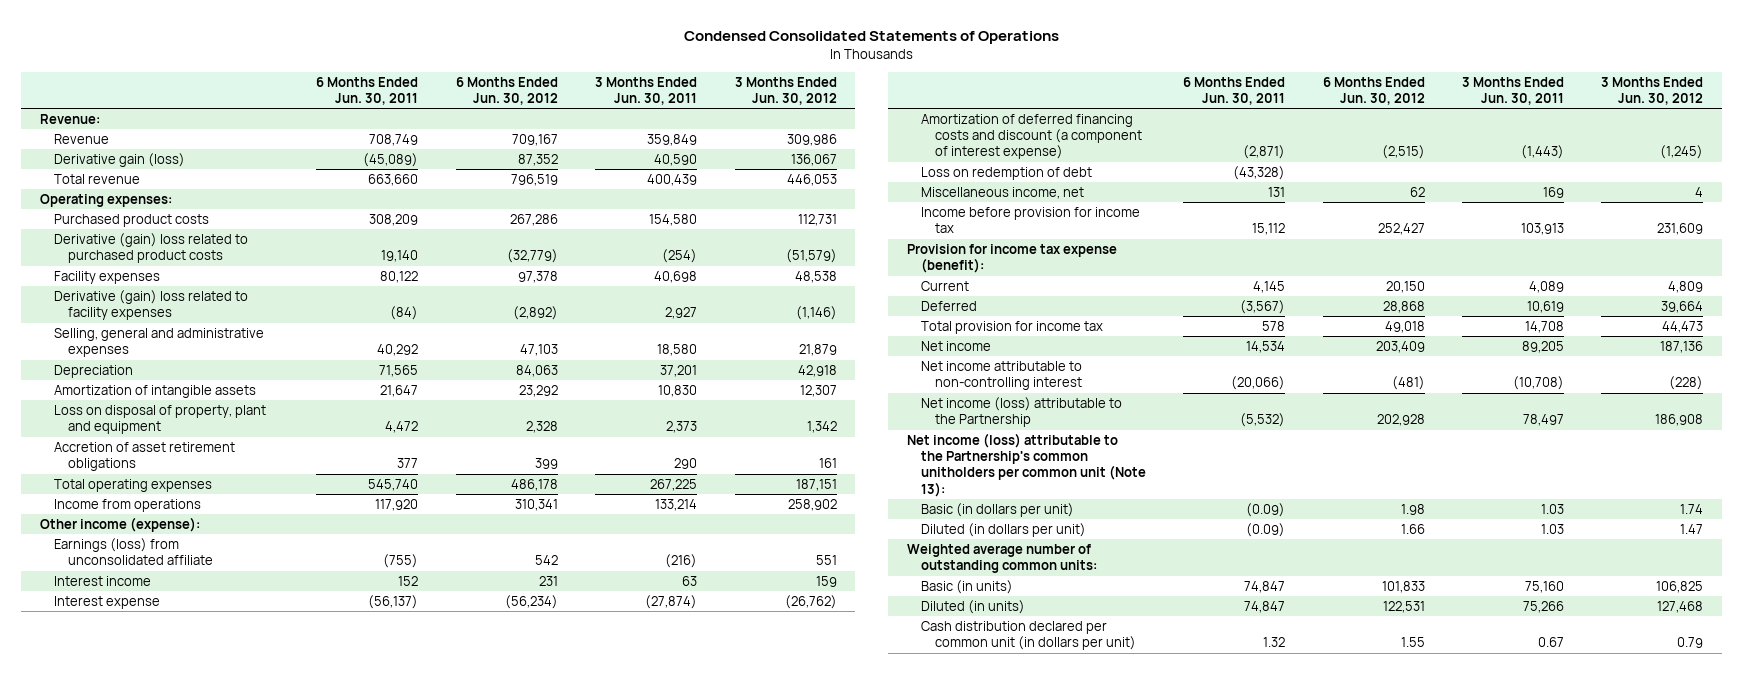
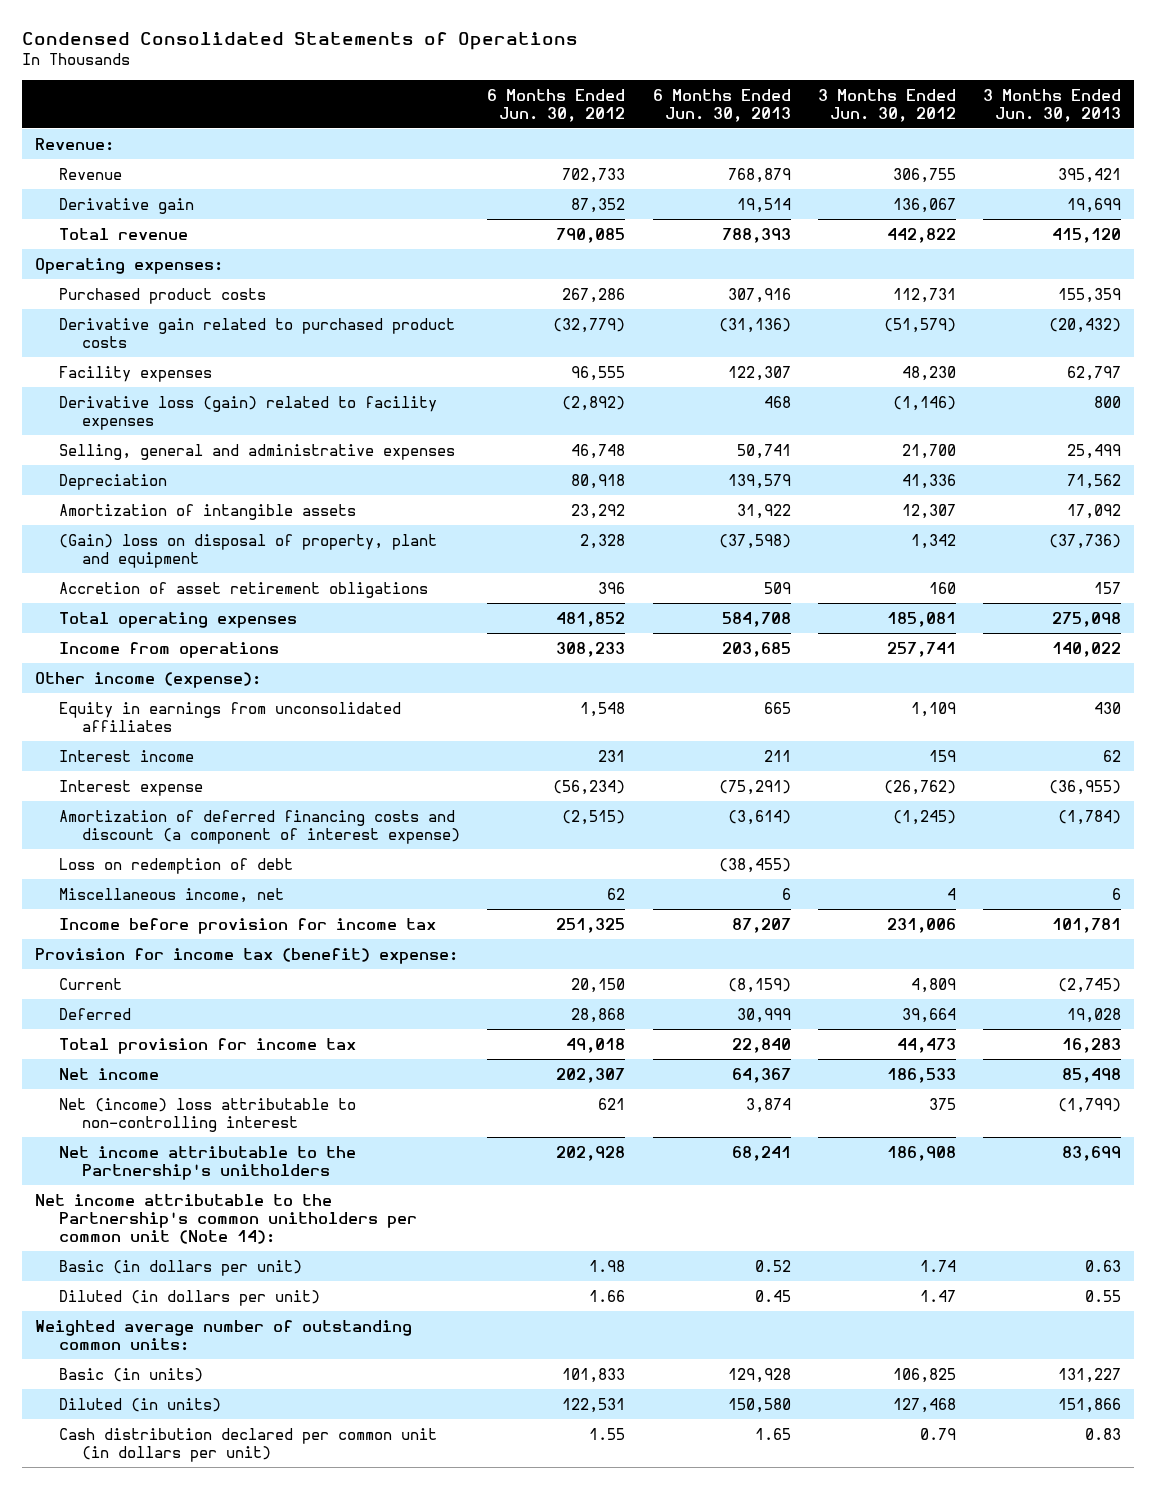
[316,76,419,106] 6 Months Ended Jun. 30, 2011 -> none
[595,76,698,106] 3 Months Ended Jun. 30, 2011 -> none
none -> [652,88,791,122] 6 Months Ended Jun. 30, 2013
none -> [982,88,1121,122] 3 Months Ended Jun. 30, 2013
[511,133,558,146] 709,167 -> [562,167,626,183] 702,733
[786,133,837,146] 309,986 -> [892,167,956,183] 306,755
[53,152,185,167] Derivative gain (loss) -> [58,197,194,214] Derivative gain
[510,173,558,186] 796,519 -> [556,227,626,243] 790,085
[786,173,837,186] 446,053 -> [886,227,956,243] 442,822
[53,232,248,264] Derivative (gain) loss related to purchased product costs -> [58,317,455,348] Derivative gain related to purchased product costs
[517,270,558,283] 97,378 -> [571,365,626,381] 96,555
[794,270,837,283] 48,538 -> [901,365,956,381] 48,230
[53,289,248,321] Derivative (gain) loss related to facility expenses -> [58,395,437,430] Derivative loss (gain) related to facility expenses
[519,344,558,357] 47,103 -> [571,443,626,459] 46,748
[798,344,837,357] 21,879 -> [901,443,956,459] 21,700
[515,364,558,377] 84,063 -> [571,473,626,489] 80,918
[797,364,837,377] 42,918 -> [901,473,956,489] 41,336
[53,404,266,435] Loss on disposal of property, plant and equipment -> [58,533,437,568] (Gain) loss on disposal of property, plant and equipment
[534,458,558,470] 399 -> [598,581,626,594] 396
[818,458,837,469] 161 -> [928,581,956,594] 160
[510,478,558,491] 486,178 -> [556,611,626,627] 481,852
[795,478,837,491] 187,151 -> [886,611,956,627] 185,081
[514,498,558,511] 310,341 -> [556,641,626,657] 308,233
[787,498,837,511] 258,902 -> [886,641,956,657] 257,741
[53,537,213,566] Earnings (loss) from unconsolidated affiliate -> [58,701,401,732] Equity in earnings from unconsolidated affiliates
[534,555,558,566] 542 -> [580,701,626,717] 1,548
[815,555,837,566] 551 -> [910,701,956,717] 1,109
[1377,223,1425,236] 252,427 -> [556,917,626,933] 251,325
[1657,223,1704,236] 231,609 -> [886,917,956,933] 231,006
[906,243,1117,274] Provision for income tax expense (benefit): -> [35,947,459,964] Provision for income tax (benefit) expense:
[1375,340,1425,353] 203,409 -> [556,1067,626,1083] 202,307
[1660,340,1704,353] 187,136 -> [886,1067,956,1083] 186,533
[920,360,1082,391] Net income attributable to non-controlling interest -> [58,1097,356,1132] Net (income) loss attributable to non-controlling interest
[1391,376,1425,391] (481) -> [598,1097,626,1110] 621
[1669,376,1704,391] (228) -> [928,1097,956,1110] 375
[920,396,1122,428] Net income (loss) attributable to the Partnership -> [58,1145,356,1180] Net income attributable to the Partnership's unitholders
[906,432,1146,497] Net income (loss) attributable to the Partnership's common unitholders per common unit (Note 13): -> [35,1193,417,1244] Net income attributable to the Partnership's common unitholders per common unit (Note 14):

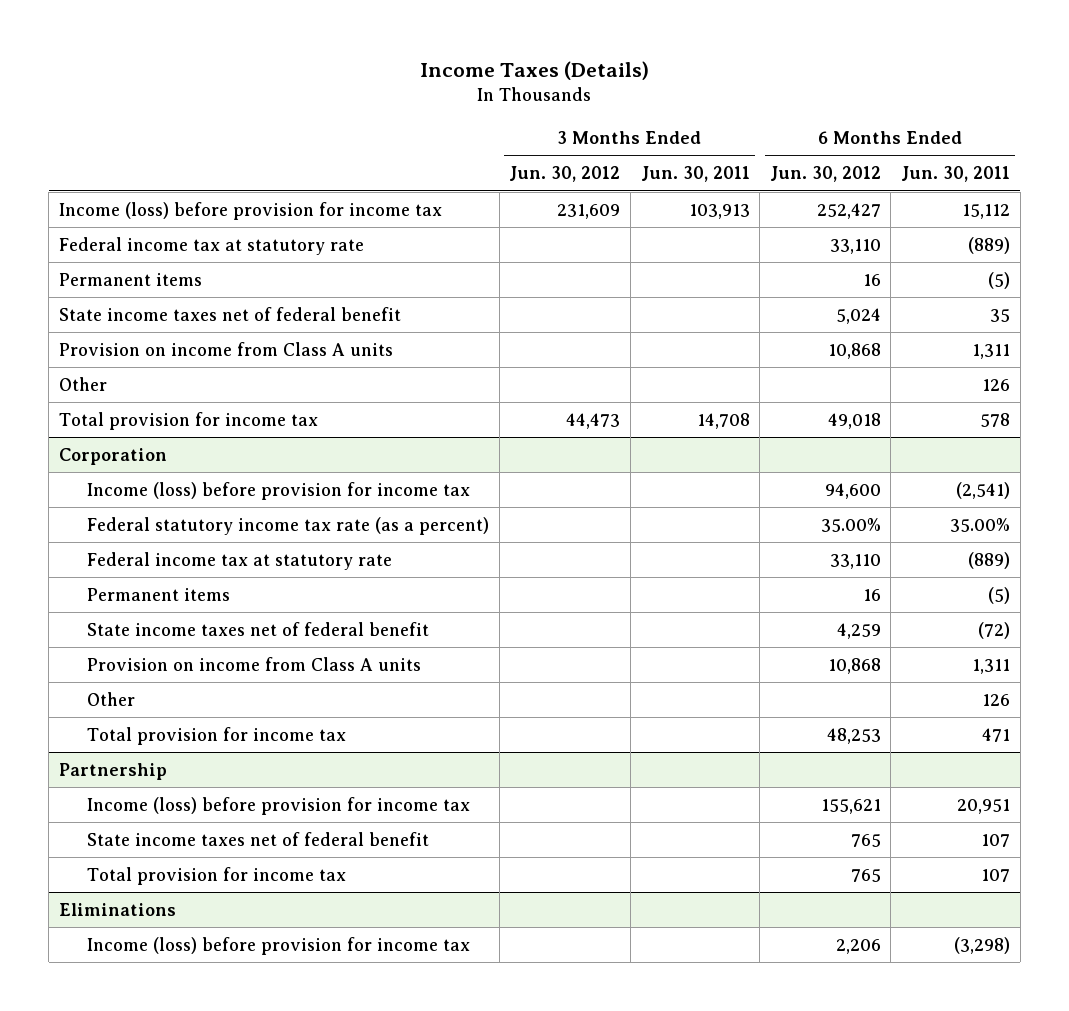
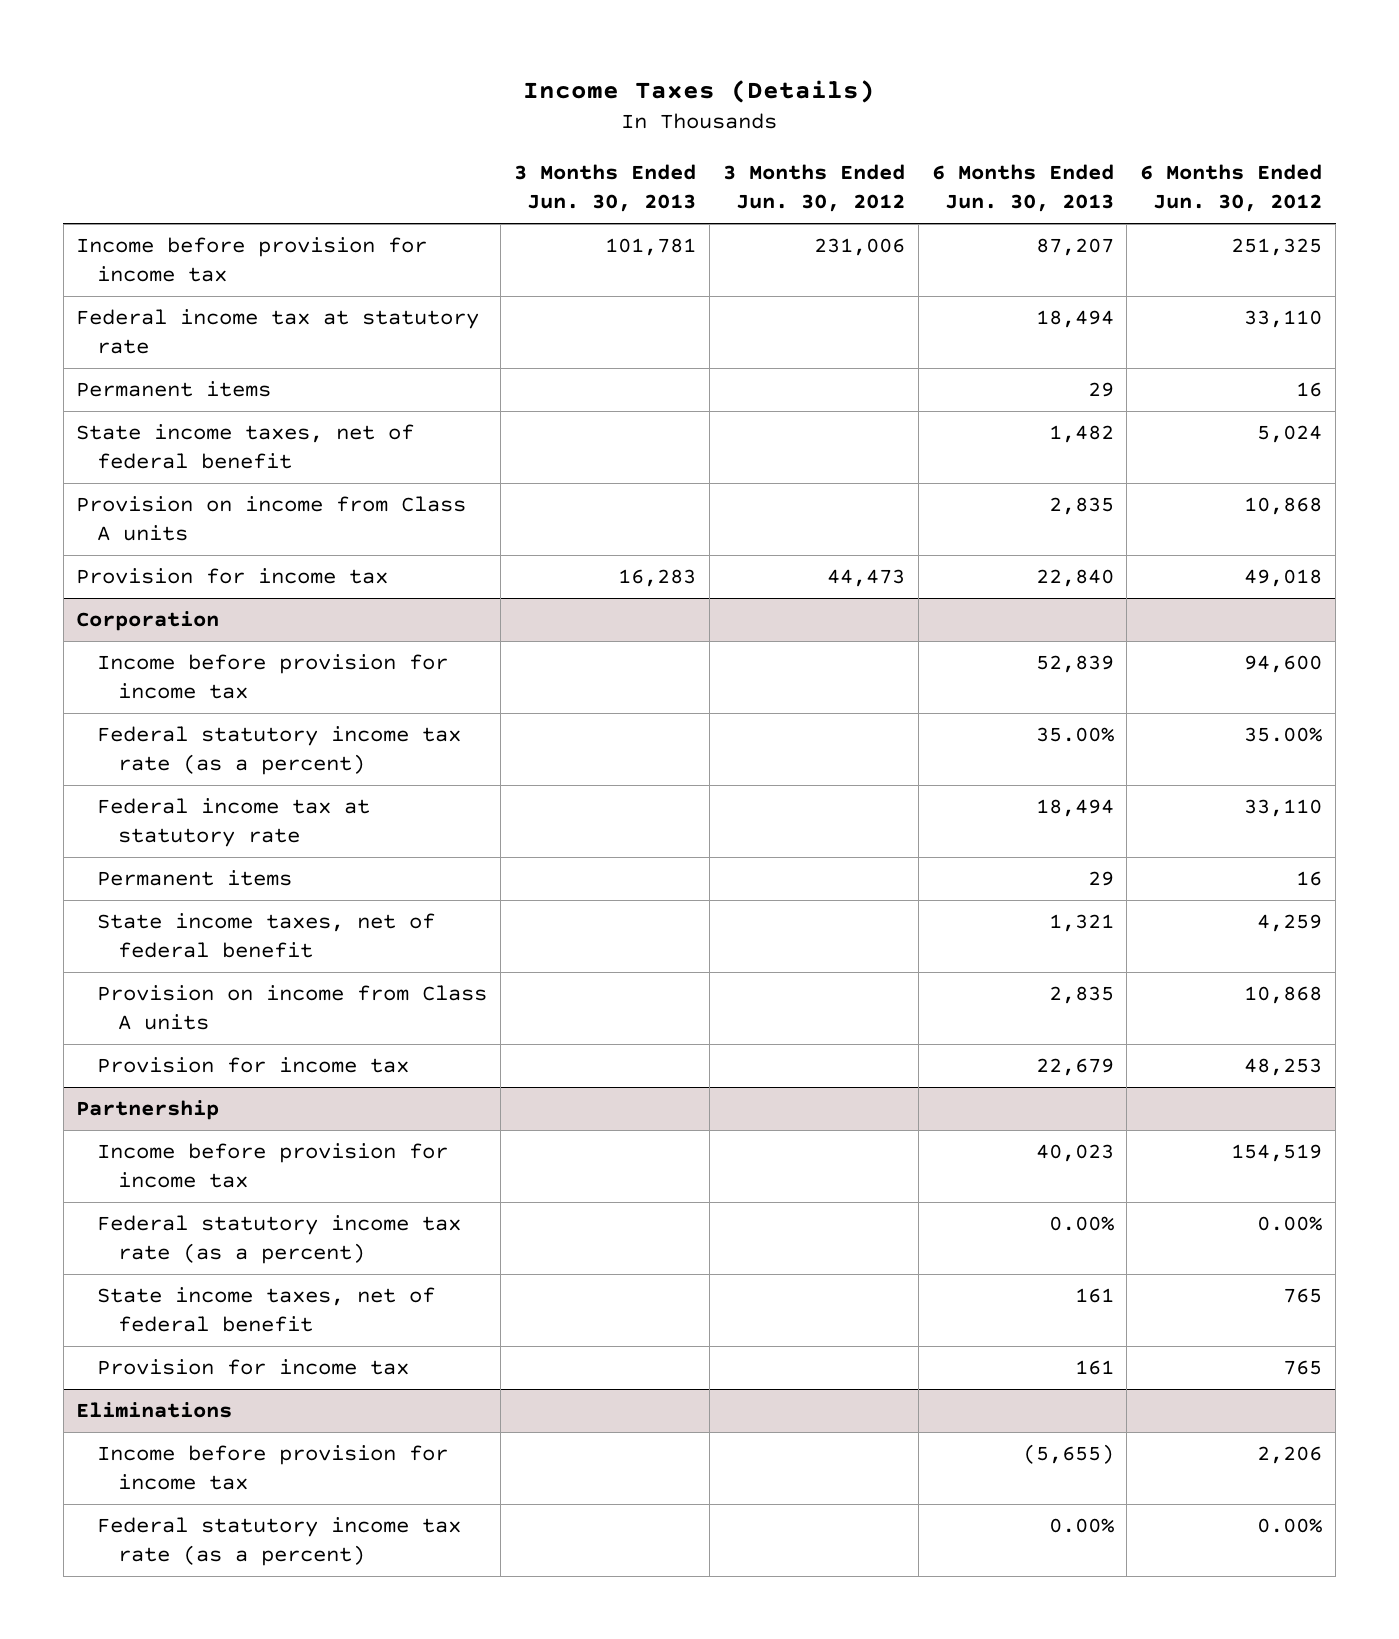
[640,166,750,183] Jun. 30, 2011 -> none
[901,166,1011,183] Jun. 30, 2011 -> none
none -> [514,164,697,213] 3 Months Ended Jun. 30, 2013
none -> [931,164,1114,213] 6 Months Ended Jun. 30, 2013
[58,202,442,221] Income (loss) before provision for income tax -> [76,237,428,283] Income before provision for income tax
[557,204,621,220] 231,609 -> [813,238,905,257] 231,006
[816,203,881,220] 252,427 -> [1231,238,1323,257] 251,325
[58,307,401,322] State income taxes net of federal benefit -> [76,424,415,470] State income taxes, net of federal benefit
[58,377,107,392] Other -> none
[58,412,318,431] Total provision for income tax -> [76,568,389,585] Provision for income tax
[87,482,471,501] Income (loss) before provision for income tax -> [97,654,449,700] Income before provision for income tax
[87,622,430,637] State income taxes net of federal benefit -> [97,913,436,959] State income taxes, net of federal benefit
[87,692,136,707] Other -> none
[87,727,347,746] Total provision for income tax -> [97,1057,410,1074] Provision for income tax
[87,797,471,816] Income (loss) before provision for income tax -> [97,1143,449,1189] Income before provision for income tax
[820,799,881,815] 155,621 -> [1231,1144,1323,1163] 154,519
none -> [97,1215,462,1265] Federal statutory income tax rate (as a percent)
[87,832,430,847] State income taxes net of federal benefit -> [97,1287,436,1333] State income taxes, net of federal benefit
[87,867,347,886] Total provision for income tax -> [97,1359,410,1376] Provision for income tax
[87,937,471,956] Income (loss) before provision for income tax -> [97,1445,449,1491] Income before provision for income tax
none -> [97,1517,462,1567] Federal statutory income tax rate (as a percent)

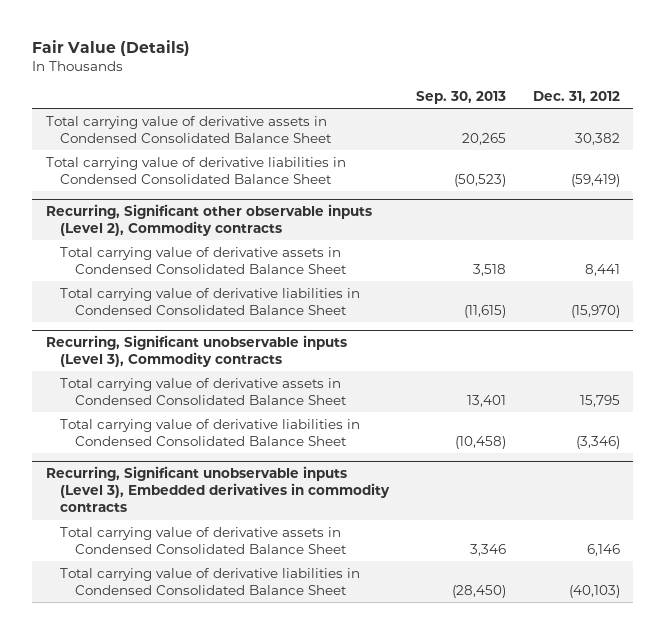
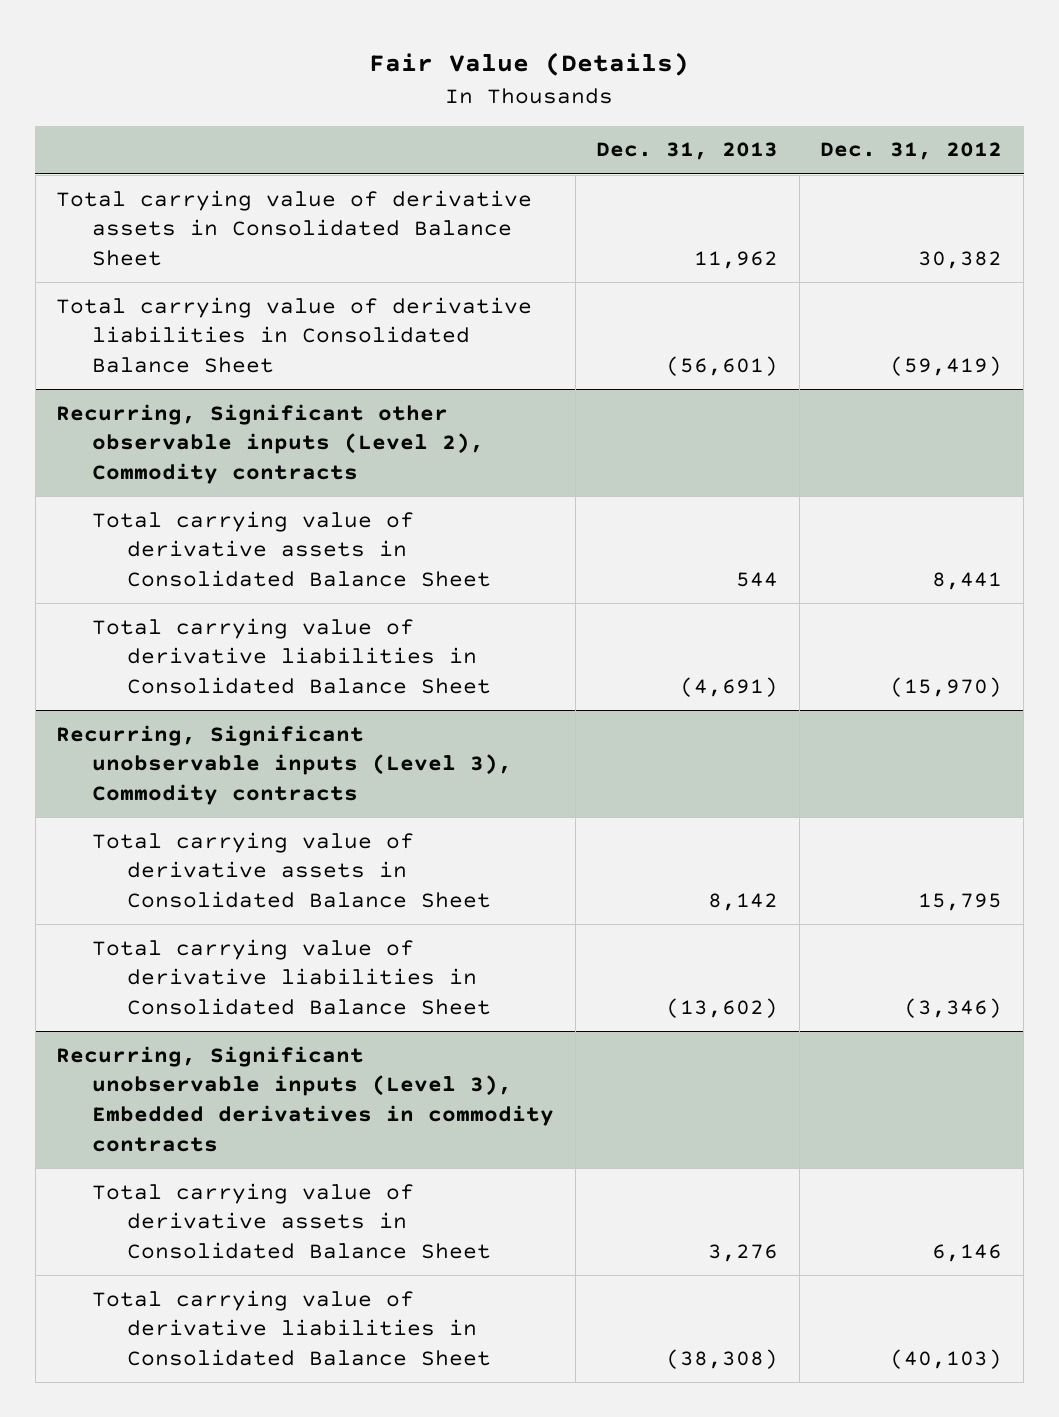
[416,91,507,105] Sep. 30, 2013 -> none
none -> [596,142,779,161] Dec. 31, 2013
[45,115,333,143] Total carrying value of derivative assets in Condensed Consolidated Balance Sheet -> [56,189,533,267] Total carrying value of derivative assets in Consolidated Balance Sheet
[45,156,346,184] Total carrying value of derivative liabilities in Condensed Consolidated Balance Sheet -> [56,296,533,374] Total carrying value of derivative liabilities in Consolidated Balance Sheet
[60,246,348,274] Total carrying value of derivative assets in Condensed Consolidated Balance Sheet -> [91,510,492,588] Total carrying value of derivative assets in Consolidated Balance Sheet
[60,287,361,315] Total carrying value of derivative liabilities in Condensed Consolidated Balance Sheet -> [91,617,492,695] Total carrying value of derivative liabilities in Consolidated Balance Sheet
[60,377,348,405] Total carrying value of derivative assets in Condensed Consolidated Balance Sheet -> [91,831,492,909] Total carrying value of derivative assets in Consolidated Balance Sheet
[60,418,361,446] Total carrying value of derivative liabilities in Condensed Consolidated Balance Sheet -> [91,938,492,1016] Total carrying value of derivative liabilities in Consolidated Balance Sheet
[60,526,348,554] Total carrying value of derivative assets in Condensed Consolidated Balance Sheet -> [91,1182,492,1260] Total carrying value of derivative assets in Consolidated Balance Sheet
[60,567,361,595] Total carrying value of derivative liabilities in Condensed Consolidated Balance Sheet -> [91,1289,492,1367] Total carrying value of derivative liabilities in Consolidated Balance Sheet

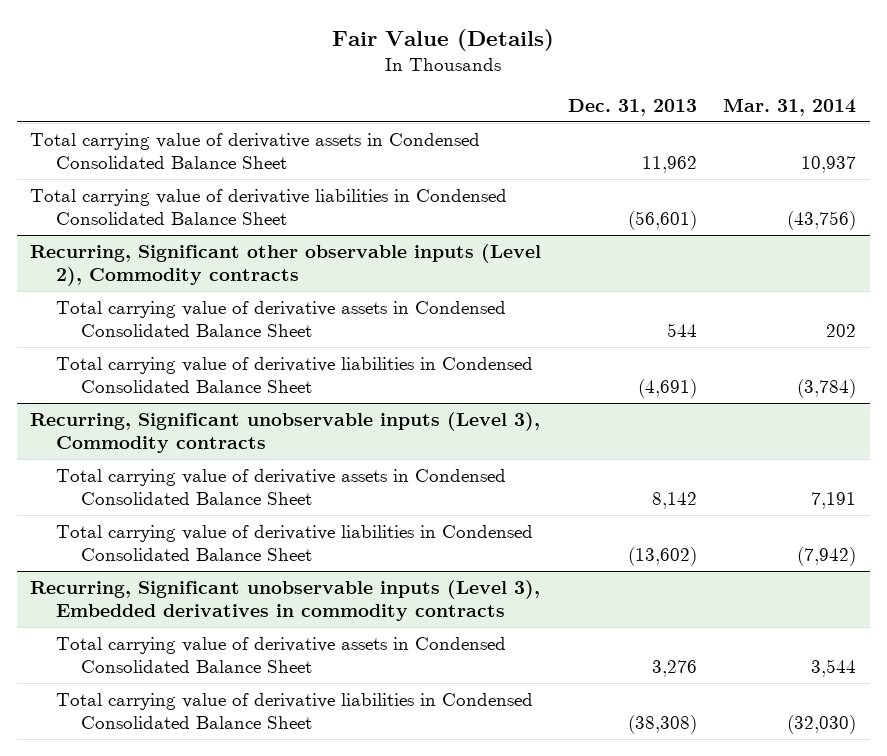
[820,142,1003,161] Dec. 31, 2012 -> none
none -> [723,97,857,116] Mar. 31, 2014
[56,189,533,267] Total carrying value of derivative assets in Consolidated Balance Sheet -> [30,132,481,170] Total carrying value of derivative assets in Condensed Consolidated Balance Sheet
[56,296,533,374] Total carrying value of derivative liabilities in Consolidated Balance Sheet -> [30,188,508,226] Total carrying value of derivative liabilities in Condensed Consolidated Balance Sheet
[91,510,492,588] Total carrying value of derivative assets in Consolidated Balance Sheet -> [55,300,506,338] Total carrying value of derivative assets in Condensed Consolidated Balance Sheet
[91,617,492,695] Total carrying value of derivative liabilities in Consolidated Balance Sheet -> [55,356,533,394] Total carrying value of derivative liabilities in Condensed Consolidated Balance Sheet
[91,831,492,909] Total carrying value of derivative assets in Consolidated Balance Sheet -> [55,468,506,506] Total carrying value of derivative assets in Condensed Consolidated Balance Sheet
[91,938,492,1016] Total carrying value of derivative liabilities in Consolidated Balance Sheet -> [55,524,533,562] Total carrying value of derivative liabilities in Condensed Consolidated Balance Sheet
[91,1182,492,1260] Total carrying value of derivative assets in Consolidated Balance Sheet -> [55,636,506,674] Total carrying value of derivative assets in Condensed Consolidated Balance Sheet
[91,1289,492,1367] Total carrying value of derivative liabilities in Consolidated Balance Sheet -> [55,692,533,730] Total carrying value of derivative liabilities in Condensed Consolidated Balance Sheet

